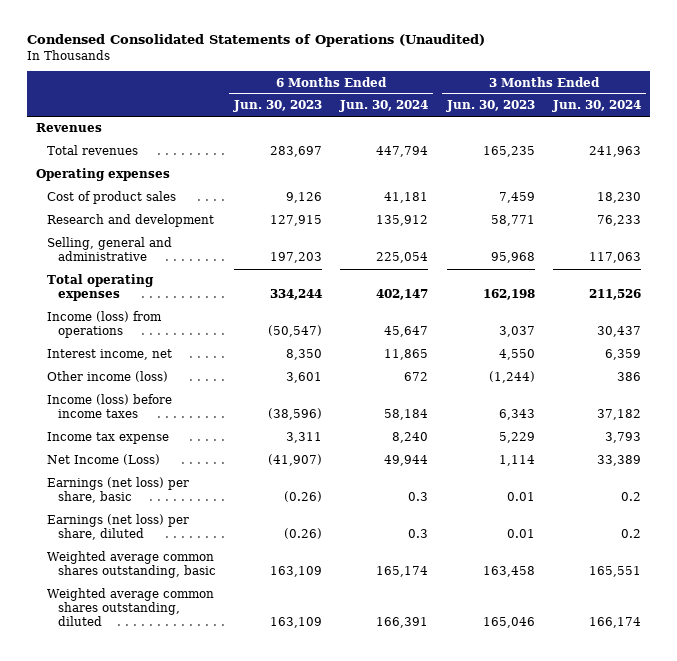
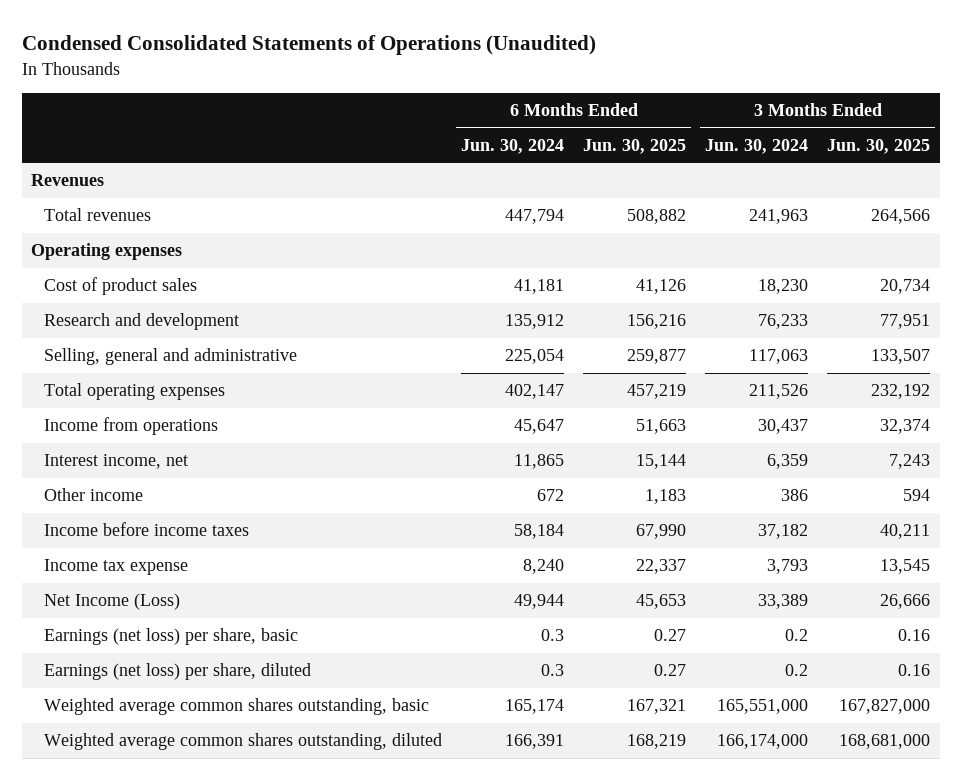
[232,100,322,113] Jun. 30, 2023 -> none
[445,100,535,113] Jun. 30, 2023 -> none
none -> [583,138,687,154] Jun. 30, 2025
none -> [827,138,931,154] Jun. 30, 2025
[46,311,162,339] Income (loss) from operations -> [44,417,219,436] Income from operations
[46,371,168,383] Other income (loss) -> [44,488,144,502] Other income
[46,394,172,419] Income (loss) before income taxes -> [44,522,250,537] Income before income taxes
[589,566,642,578] 165,551 -> [717,699,809,715] 165,551,000
[589,617,642,629] 166,174 -> [717,734,809,750] 166,174,000

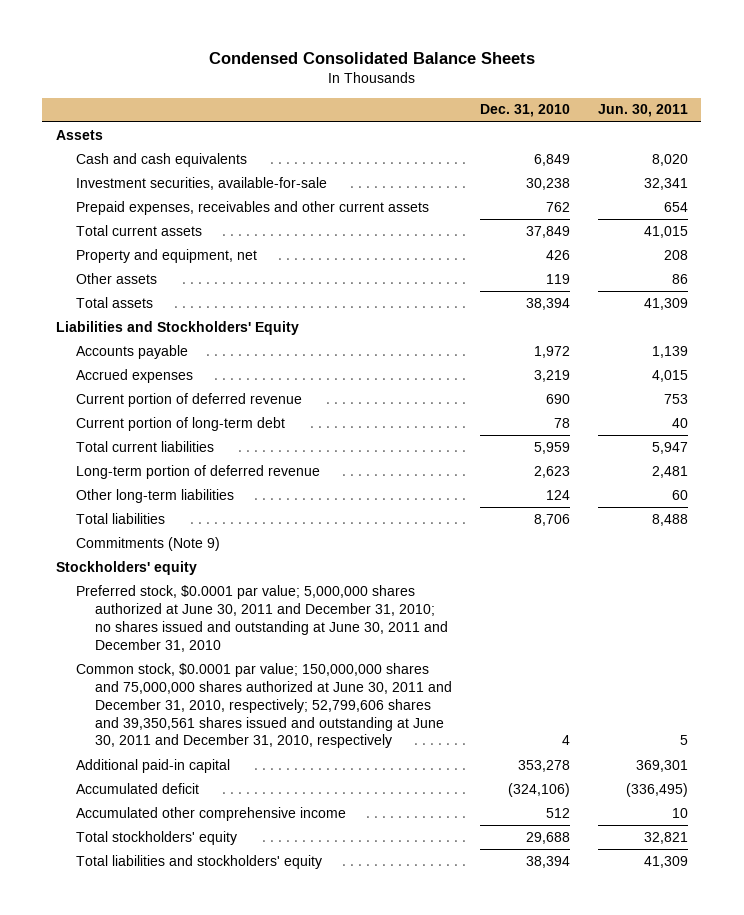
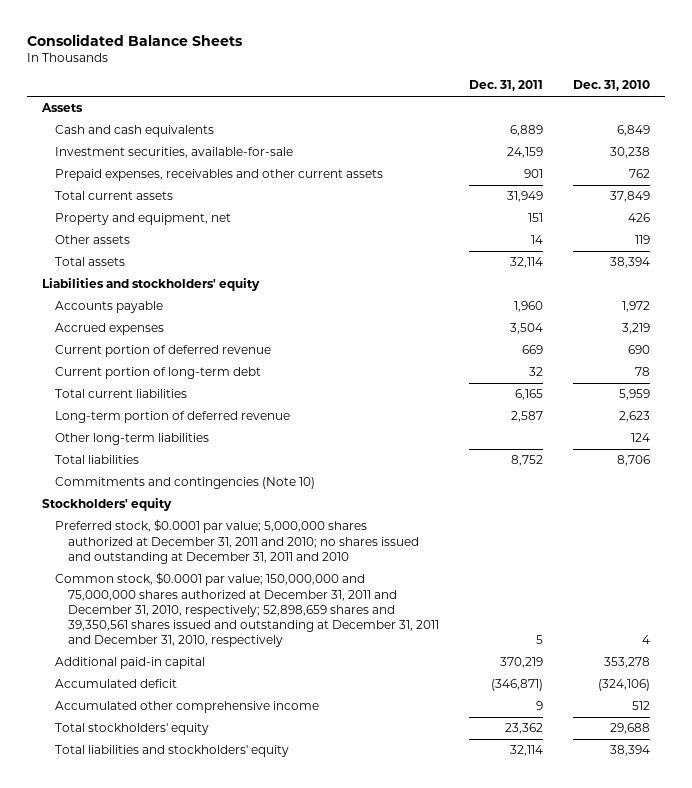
[208,52,535,65] Condensed Consolidated Balance Sheets -> [26,33,243,46] Consolidated Balance Sheets
[597,104,688,118] Jun. 30, 2011 -> none
none -> [468,80,543,92] Dec. 31, 2011
[55,320,299,335] Liabilities and Stockholders' Equity -> [41,278,260,292] Liabilities and stockholders' equity
[75,536,220,551] Commitments (Note 9) -> [54,477,315,490] Commitments and contingencies (Note 10)
[75,584,449,652] Preferred stock, $0.0001 par value; 5,000,000 shares authorized at June 30, 2011 and December 31, 2010; no shares issued and outstanding at June 30, 2011 and December 31, 2010 -> [54,519,419,564] Preferred stock, $0.0001 par value; 5,000,000 shares authorized at December 31, 2011 and 2010; no shares issued and outstanding at December 31, 2011 and 2010
[75,662,453,749] Common stock, $0.0001 par value; 150,000,000 shares and 75,000,000 shares authorized at June 30, 2011 and December 31, 2010, respectively; 52,799,606 shares and 39,350,561 shares issued and outstanding at June 30, 2011 and December 31, 2010, respectively -> [54,572,439,648] Common stock, $0.0001 par value; 150,000,000 and 75,000,000 shares authorized at December 31, 2011 and December 31, 2010, respectively; 52,898,659 shares and 39,350,561 shares issued and outstanding at December 31, 2011 and December 31, 2010, respectively

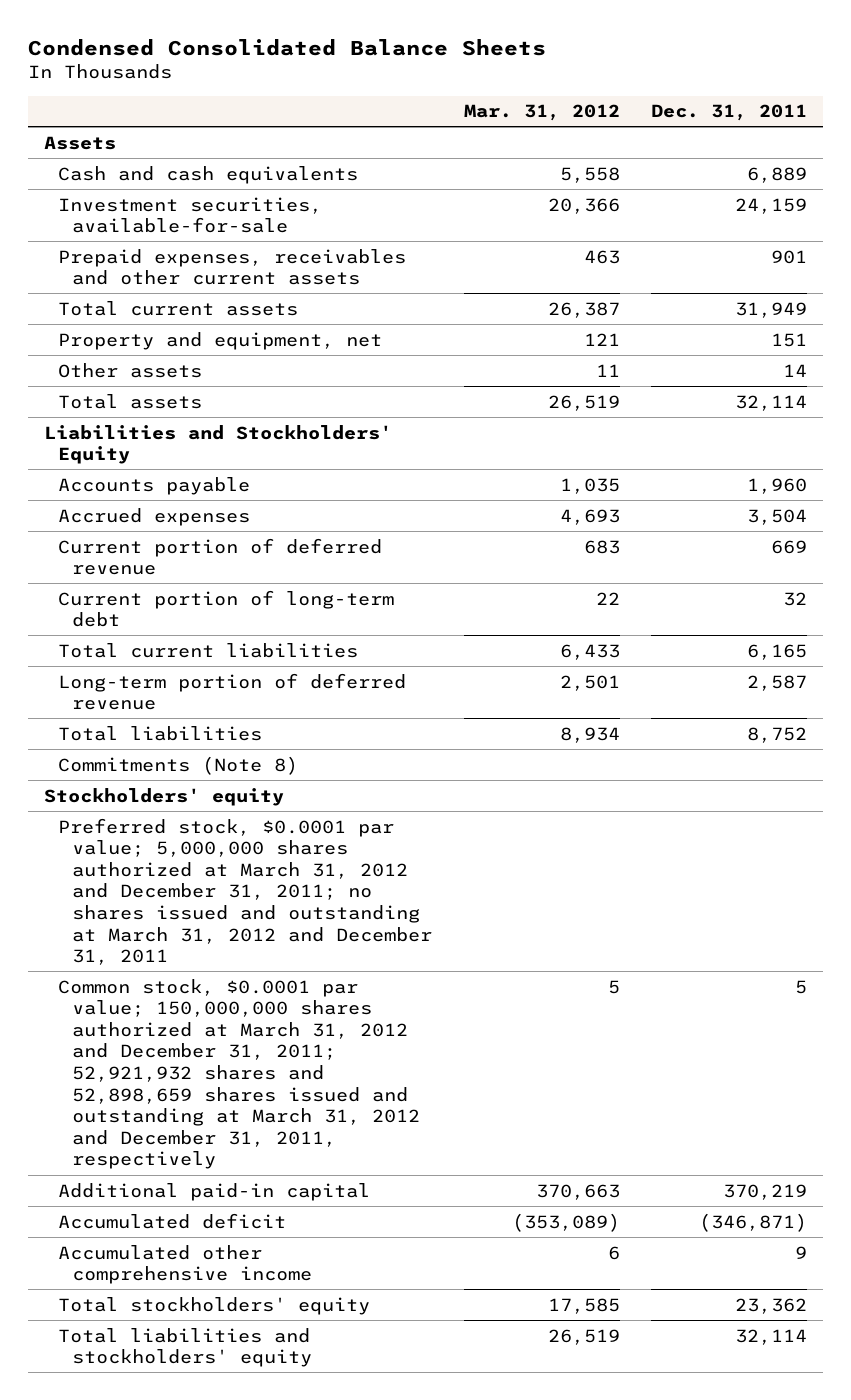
[26,33,243,46] Consolidated Balance Sheets -> [27,38,546,56] Condensed Consolidated Balance Sheets
[572,80,650,92] Dec. 31, 2010 -> none
none -> [463,104,620,122] Mar. 31, 2012
[41,278,260,292] Liabilities and stockholders' equity -> [43,424,392,465] Liabilities and Stockholders' Equity
[54,433,209,446] Other long-term liabilities -> none
[54,477,315,490] Commitments and contingencies (Note 10) -> [57,755,298,775] Commitments (Note 8)
[54,519,419,564] Preferred stock, $0.0001 par value; 5,000,000 shares authorized at December 31, 2011 and 2010; no shares issued and outstanding at December 31, 2011 and 2010 -> [57,817,433,966] Preferred stock, $0.0001 par value; 5,000,000 shares authorized at March 31, 2012 and December 31, 2011; no shares issued and outstanding at March 31, 2012 and December 31, 2011
[54,572,439,648] Common stock, $0.0001 par value; 150,000,000 and 75,000,000 shares authorized at December 31, 2011 and December 31, 2010, respectively; 52,898,659 shares and 39,350,561 shares issued and outstanding at December 31, 2011 and December 31, 2010, respectively -> [57,978,421,1170] Common stock, $0.0001 par value; 150,000,000 shares authorized at March 31, 2012 and December 31, 2011; 52,921,932 shares and 52,898,659 shares issued and outstanding at March 31, 2012 and December 31, 2011, respectively

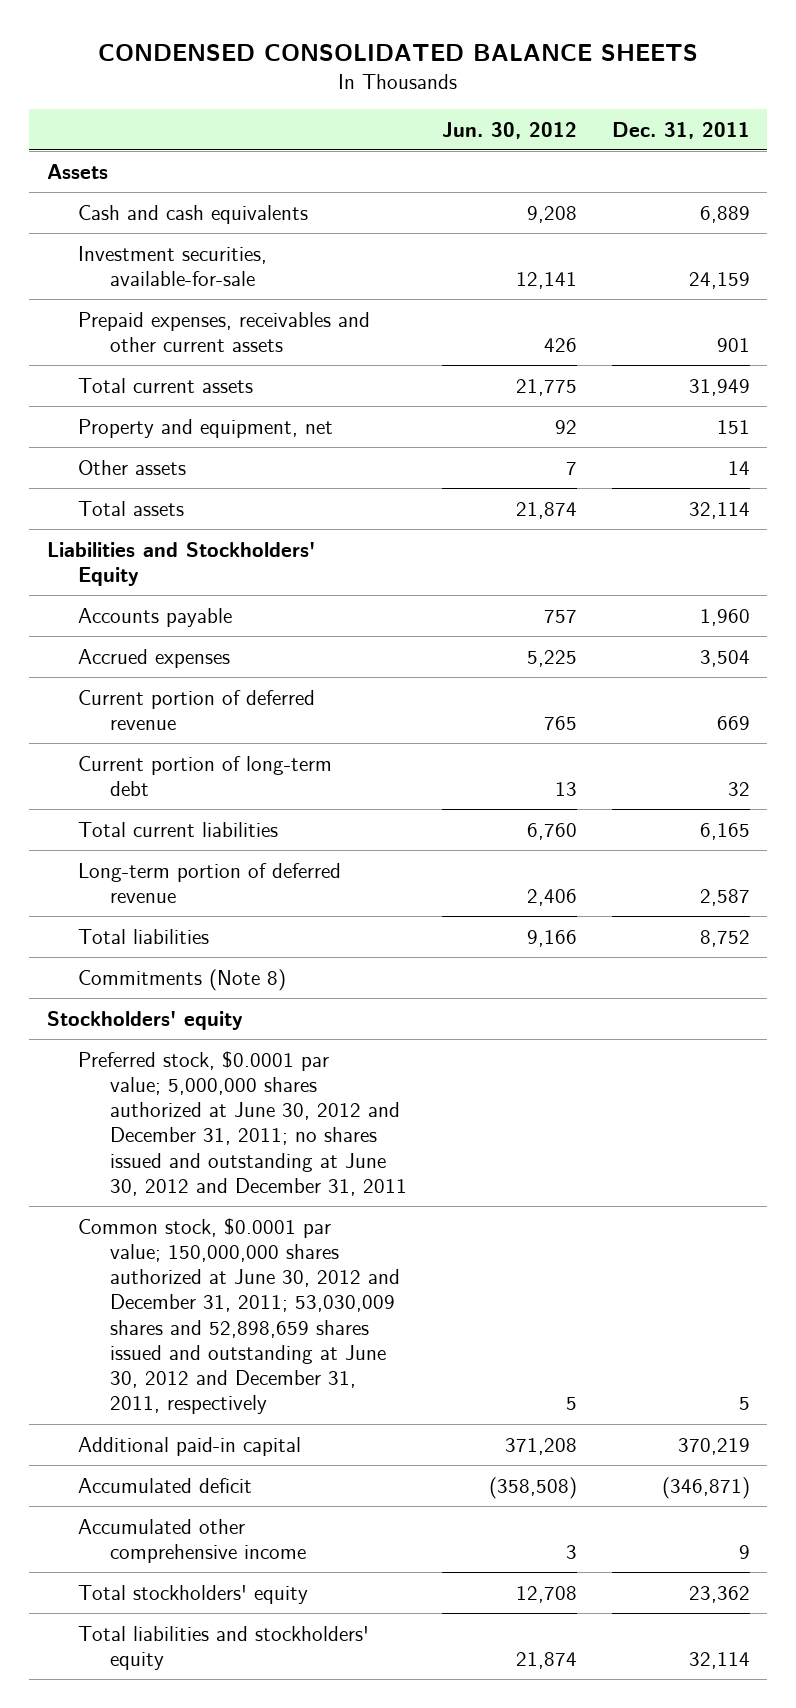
[27,38,546,56] Condensed Consolidated Balance Sheets -> [98,43,699,61] CONDENSED CONSOLIDATED BALANCE SHEETS
[463,104,620,122] Mar. 31, 2012 -> none
none -> [441,121,577,139] Jun. 30, 2012
[57,817,433,966] Preferred stock, $0.0001 par value; 5,000,000 shares authorized at March 31, 2012 and December 31, 2011; no shares issued and outstanding at March 31, 2012 and December 31, 2011 -> [78,1050,408,1196] Preferred stock, $0.0001 par value; 5,000,000 shares authorized at June 30, 2012 and December 31, 2011; no shares issued and outstanding at June 30, 2012 and December 31, 2011
[57,978,421,1170] Common stock, $0.0001 par value; 150,000,000 shares authorized at March 31, 2012 and December 31, 2011; 52,921,932 shares and 52,898,659 shares issued and outstanding at March 31, 2012 and December 31, 2011, respectively -> [78,1217,401,1415] Common stock, $0.0001 par value; 150,000,000 shares authorized at June 30, 2012 and December 31, 2011; 53,030,009 shares and 52,898,659 shares issued and outstanding at June 30, 2012 and December 31, 2011, respectively

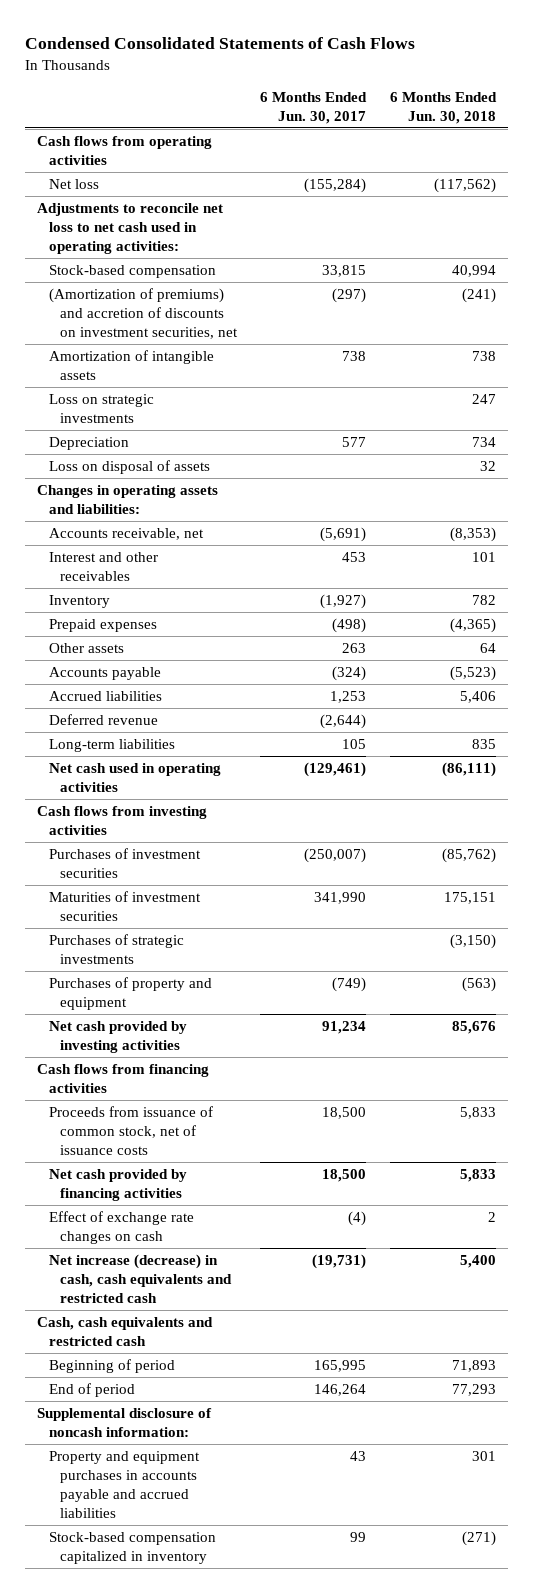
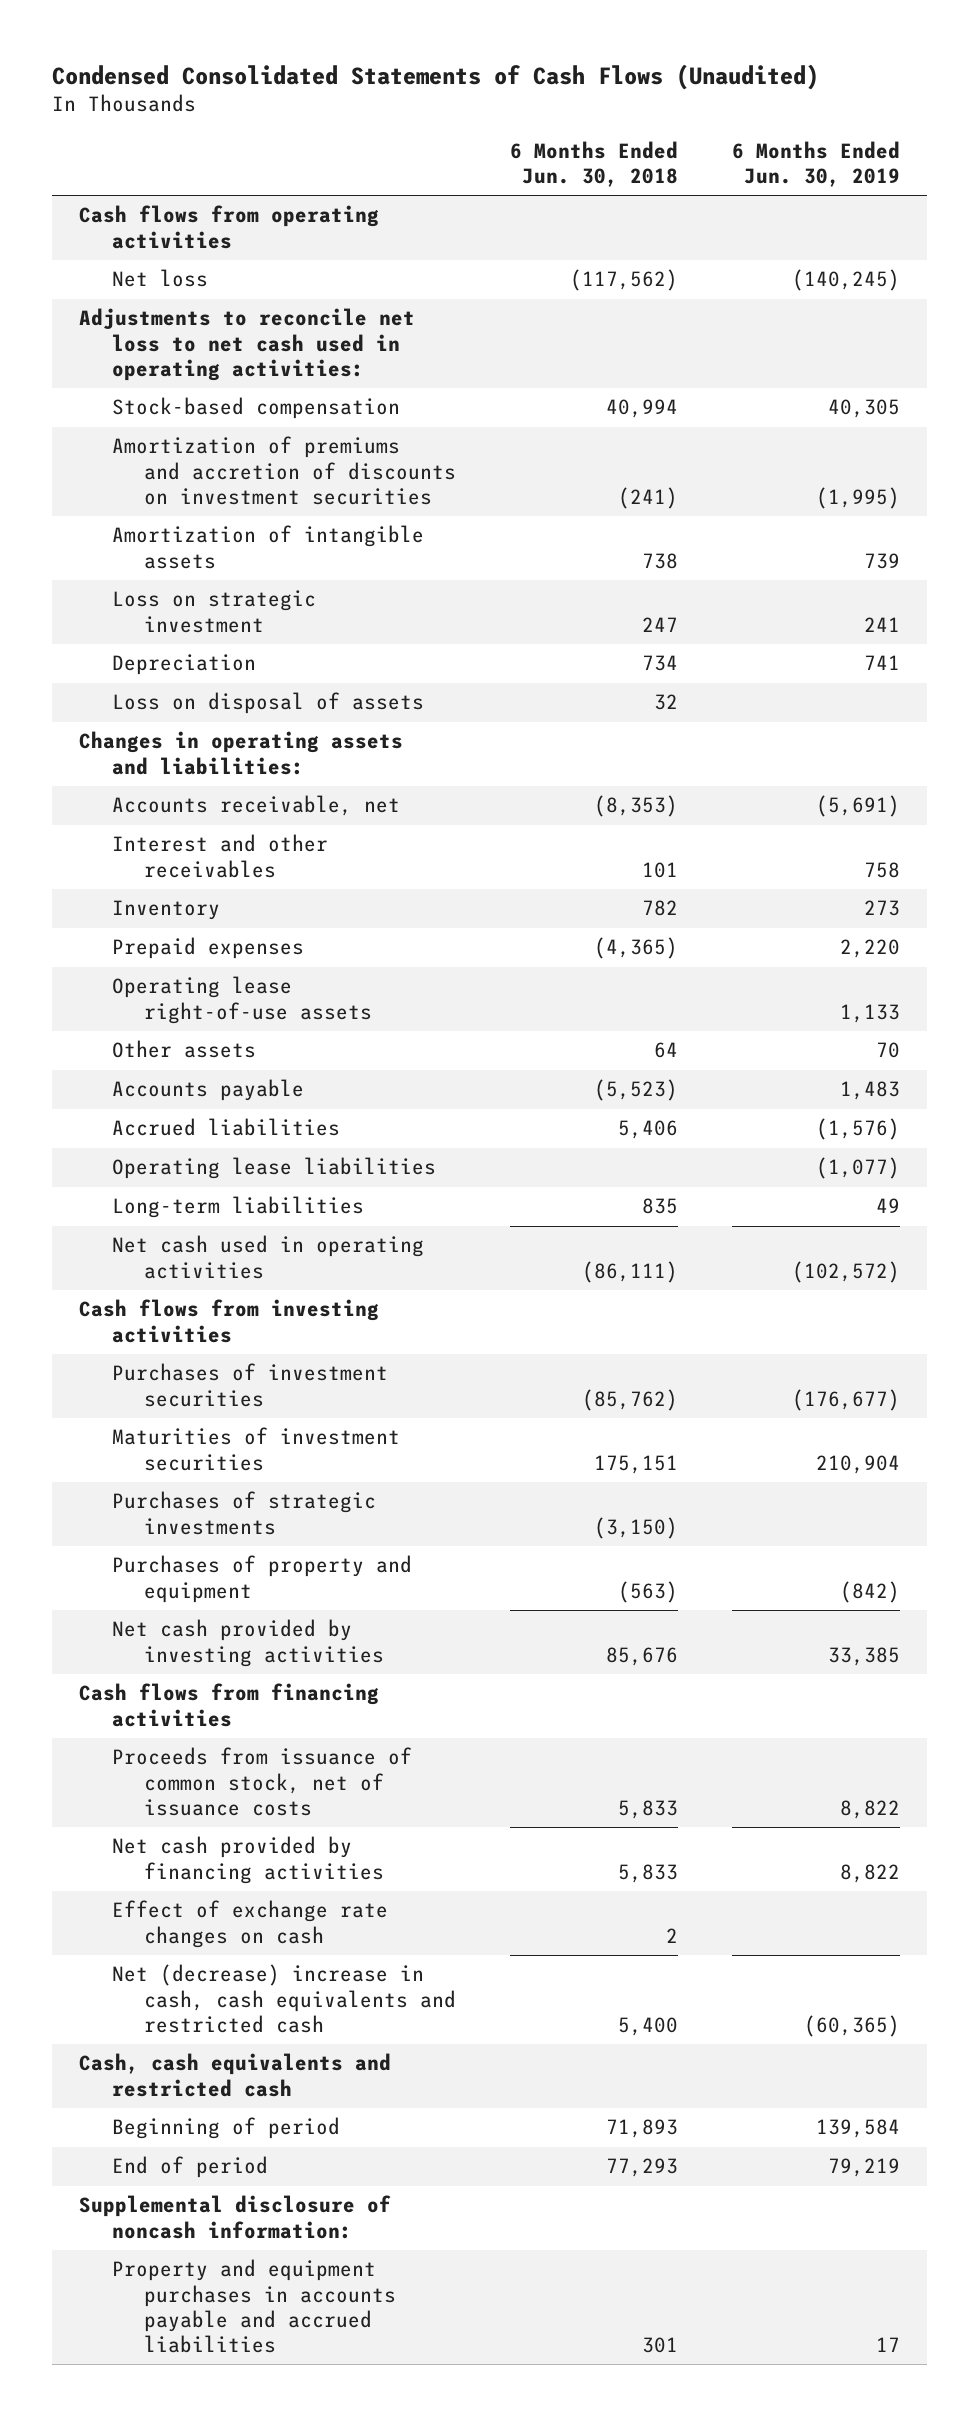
[25,37,416,50] Condensed Consolidated Statements of Cash Flows -> [52,63,820,90] Condensed Consolidated Statements of Cash Flows (Unaudited)
[260,91,368,124] 6 Months Ended Jun. 30, 2017 -> none
none -> [731,141,900,188] 6 Months Ended Jun. 30, 2019
[48,287,238,340] (Amortization of premiums) and accretion of discounts on investment securities, net -> [111,436,456,505] Amortization of premiums and accretion of discounts on investment securities
[48,393,154,423] Loss on strategic investments -> [111,590,316,633] Loss on strategic investment
none -> [111,976,372,1024] Operating lease right-of-use assets
[48,713,158,725] Deferred revenue -> none
none -> [111,1157,436,1180] Operating lease liabilities
[48,1253,232,1304] Net increase (decrease) in cash, cash equivalents and restricted cash -> [111,1964,456,2033] Net (decrease) increase in cash, cash equivalents and restricted cash
[48,1531,216,1564] Stock-based compensation capitalized in inventory -> none

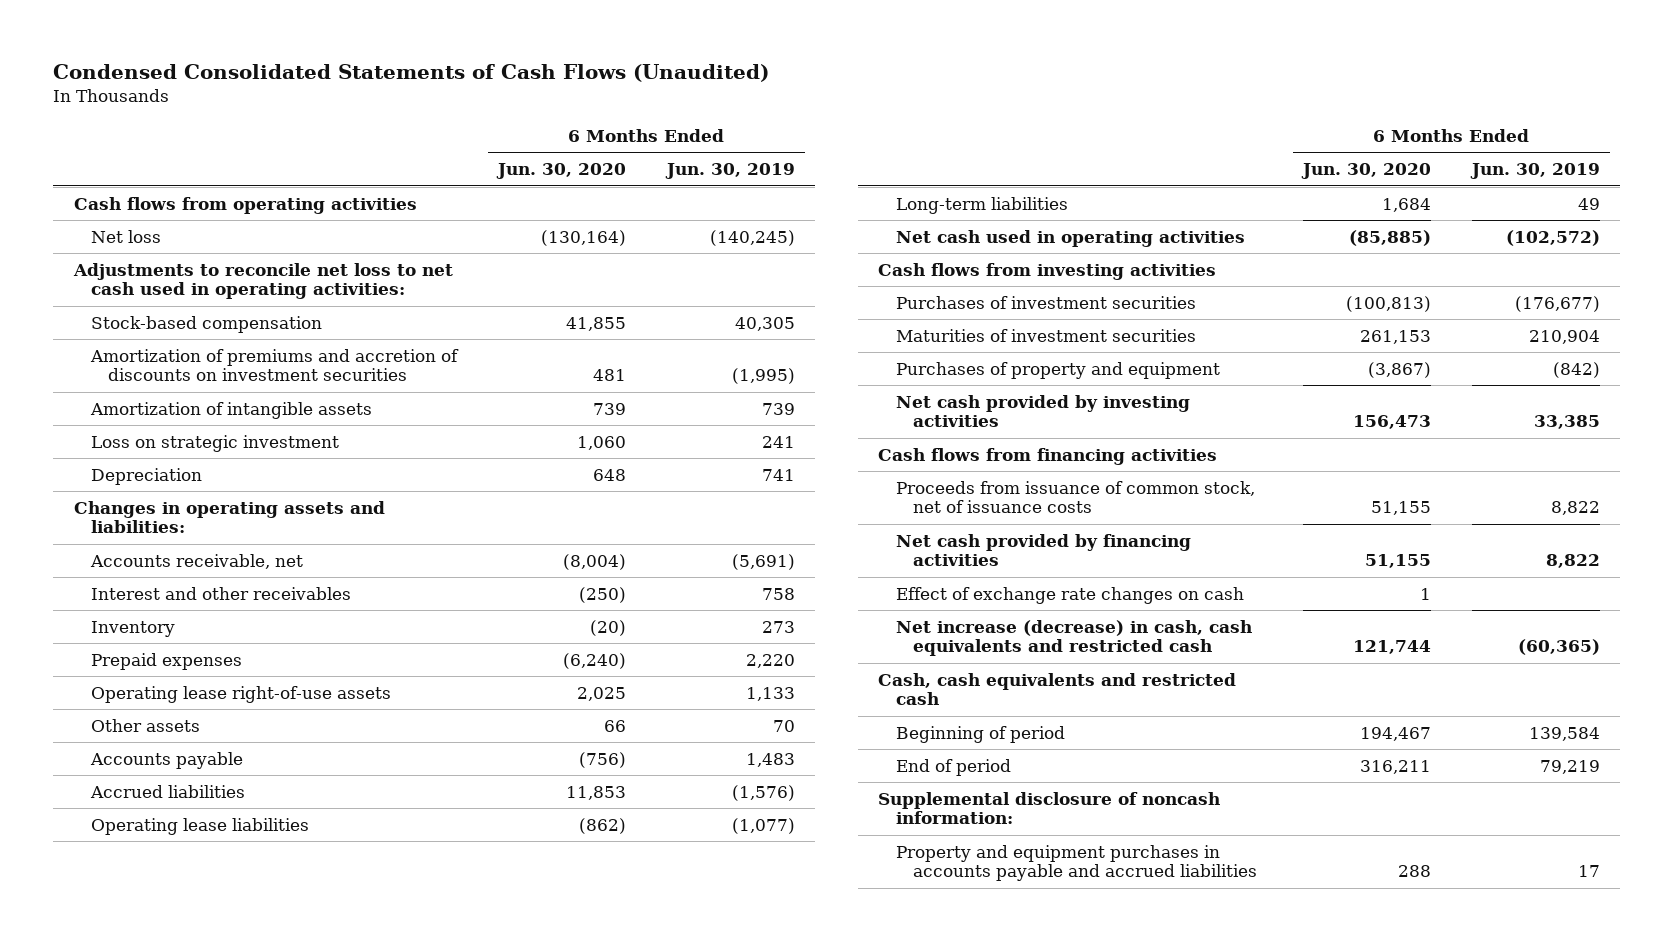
[509,141,678,188] 6 Months Ended Jun. 30, 2018 -> none
none -> [495,163,626,180] Jun. 30, 2020
[111,692,424,715] Loss on disposal of assets -> none
[111,1491,376,1535] Purchases of strategic investments -> none
[111,1964,456,2033] Net (decrease) increase in cash, cash equivalents and restricted cash -> [895,619,1252,657] Net increase (decrease) in cash, cash equivalents and restricted cash

